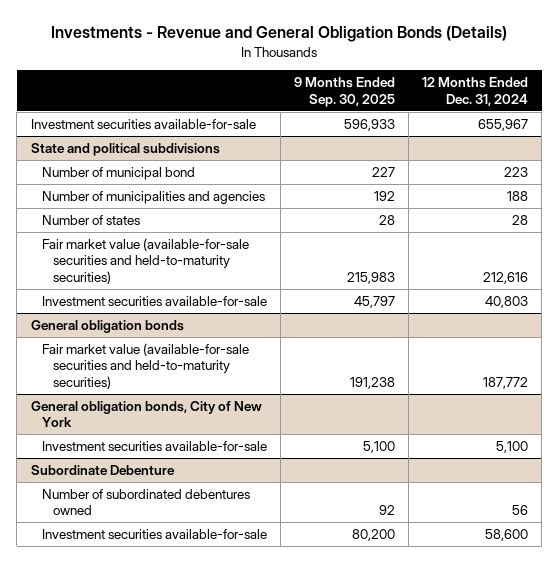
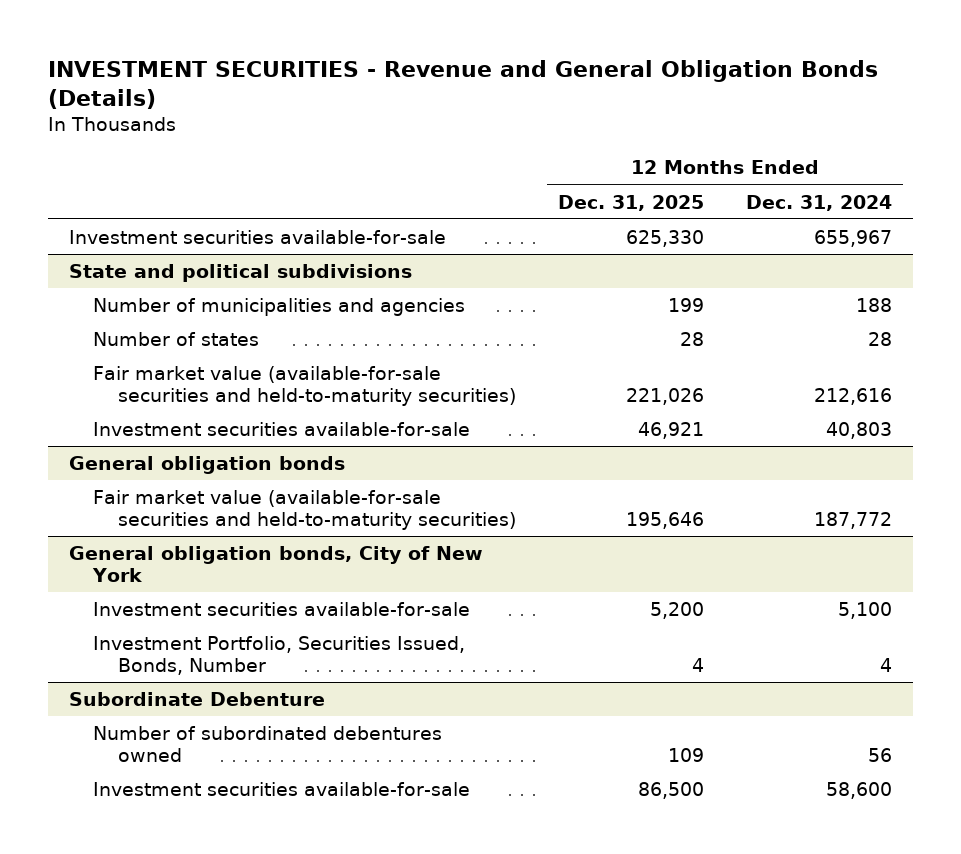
[51,26,508,43] Investments - Revenue and General Obligation Bonds (Details) -> [47,60,878,110] INVESTMENT SECURITIES - Revenue and General Obligation Bonds (Details)
[293,77,395,107] 9 Months Ended Sep. 30, 2025 -> none
none -> [557,194,704,211] Dec. 31, 2025
[41,166,195,180] Number of municipal bond -> none
none -> [93,635,466,676] Investment Portfolio, Securities Issued, Bonds, Number

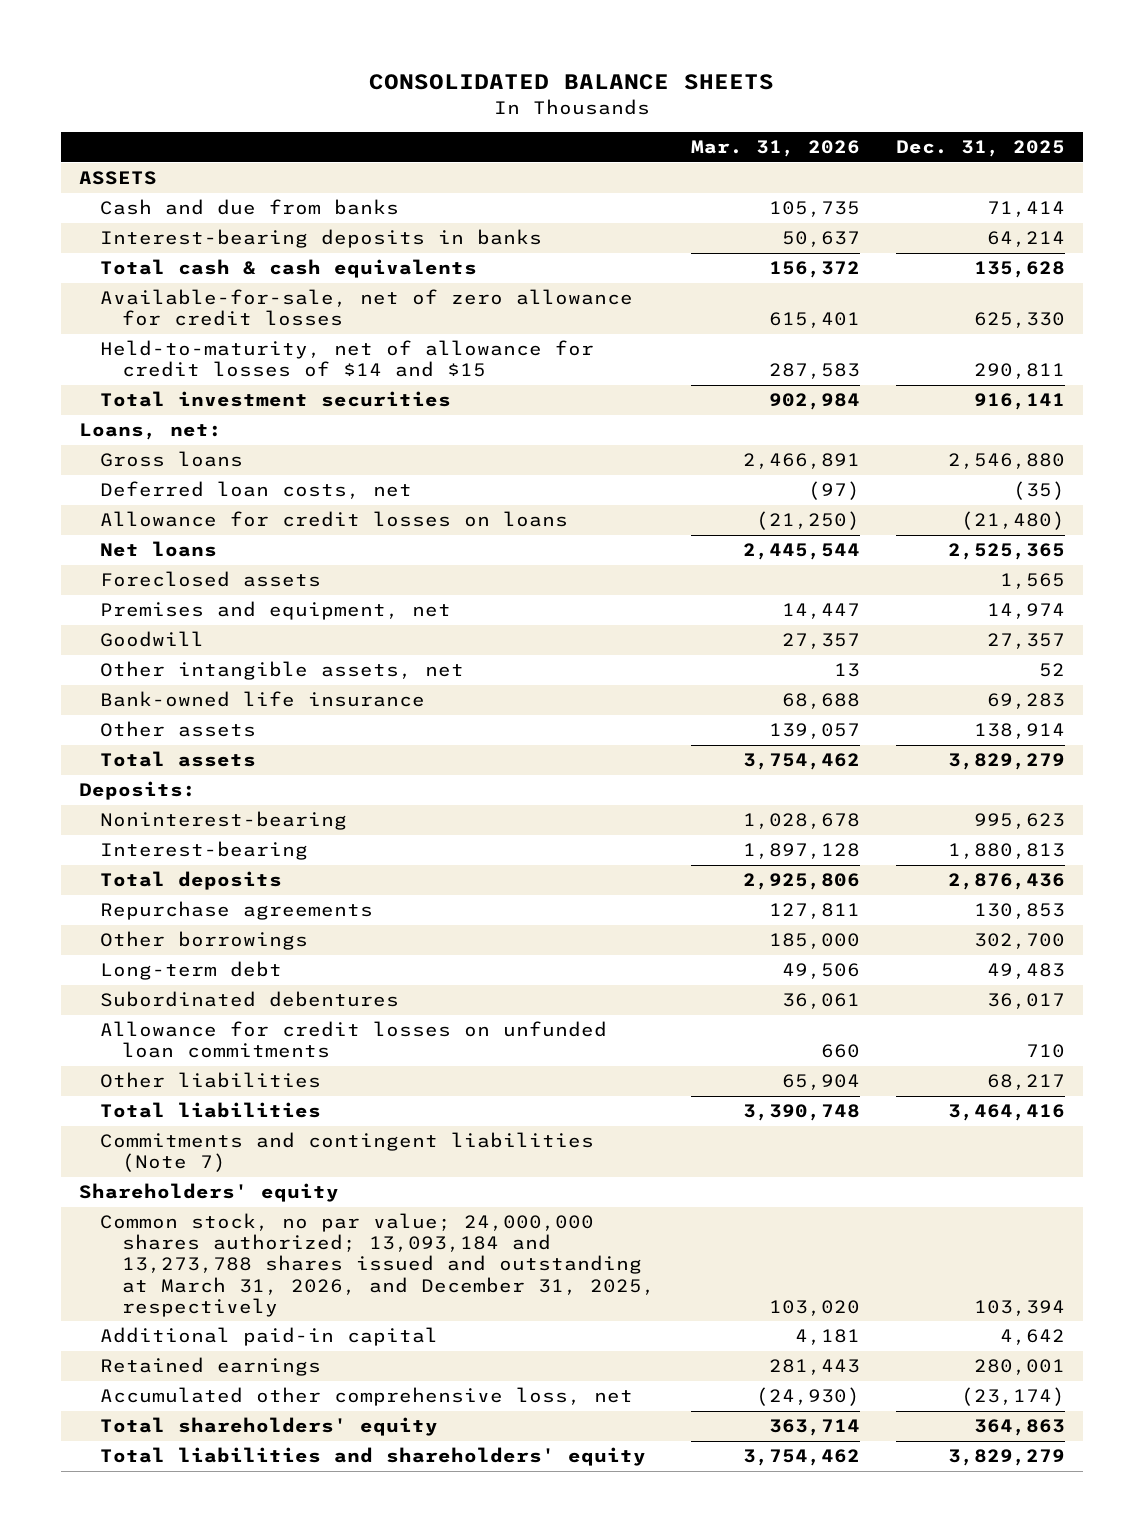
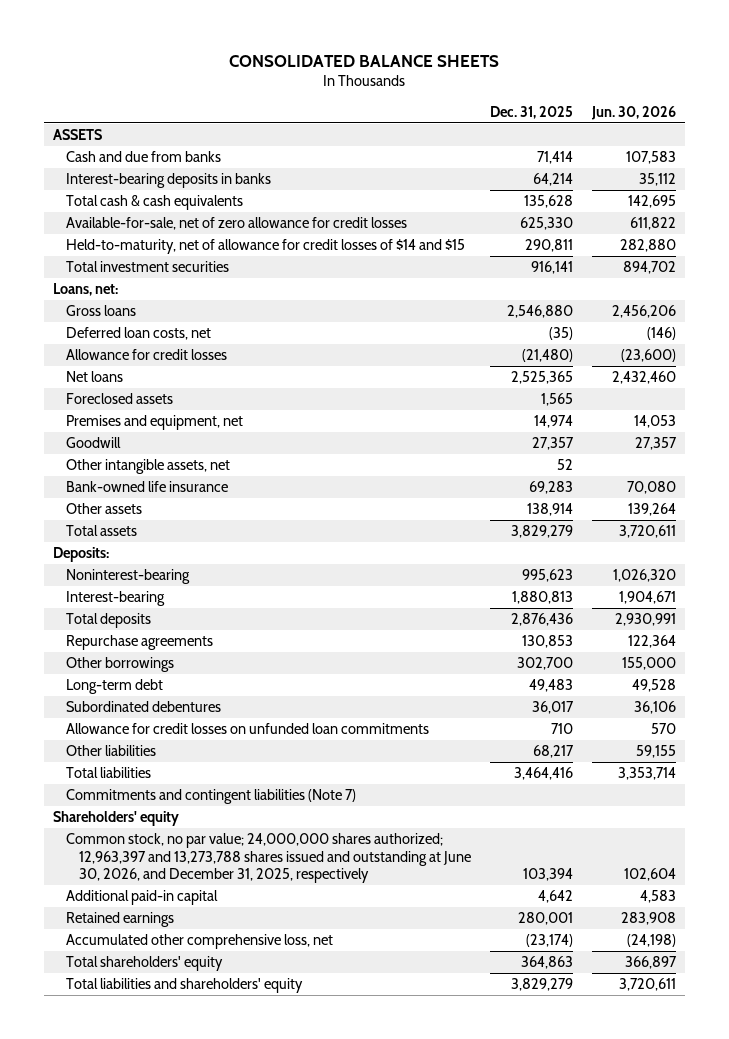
[690,140,860,158] Mar. 31, 2026 -> none
none -> [590,106,676,121] Jun. 30, 2026
[100,511,569,528] Allowance for credit losses on loans -> [66,349,228,361] Allowance for credit losses
[100,1213,656,1317] Common stock, no par value; 24,000,000 shares authorized; 13,093,184 and 13,273,788 shares issued and outstanding at March 31, 2026, and December 31, 2025, respectively -> [66,833,471,884] Common stock, no par value; 24,000,000 shares authorized; 12,963,397 and 13,273,788 shares issued and outstanding at June 30, 2026, and December 31, 2025, respectively

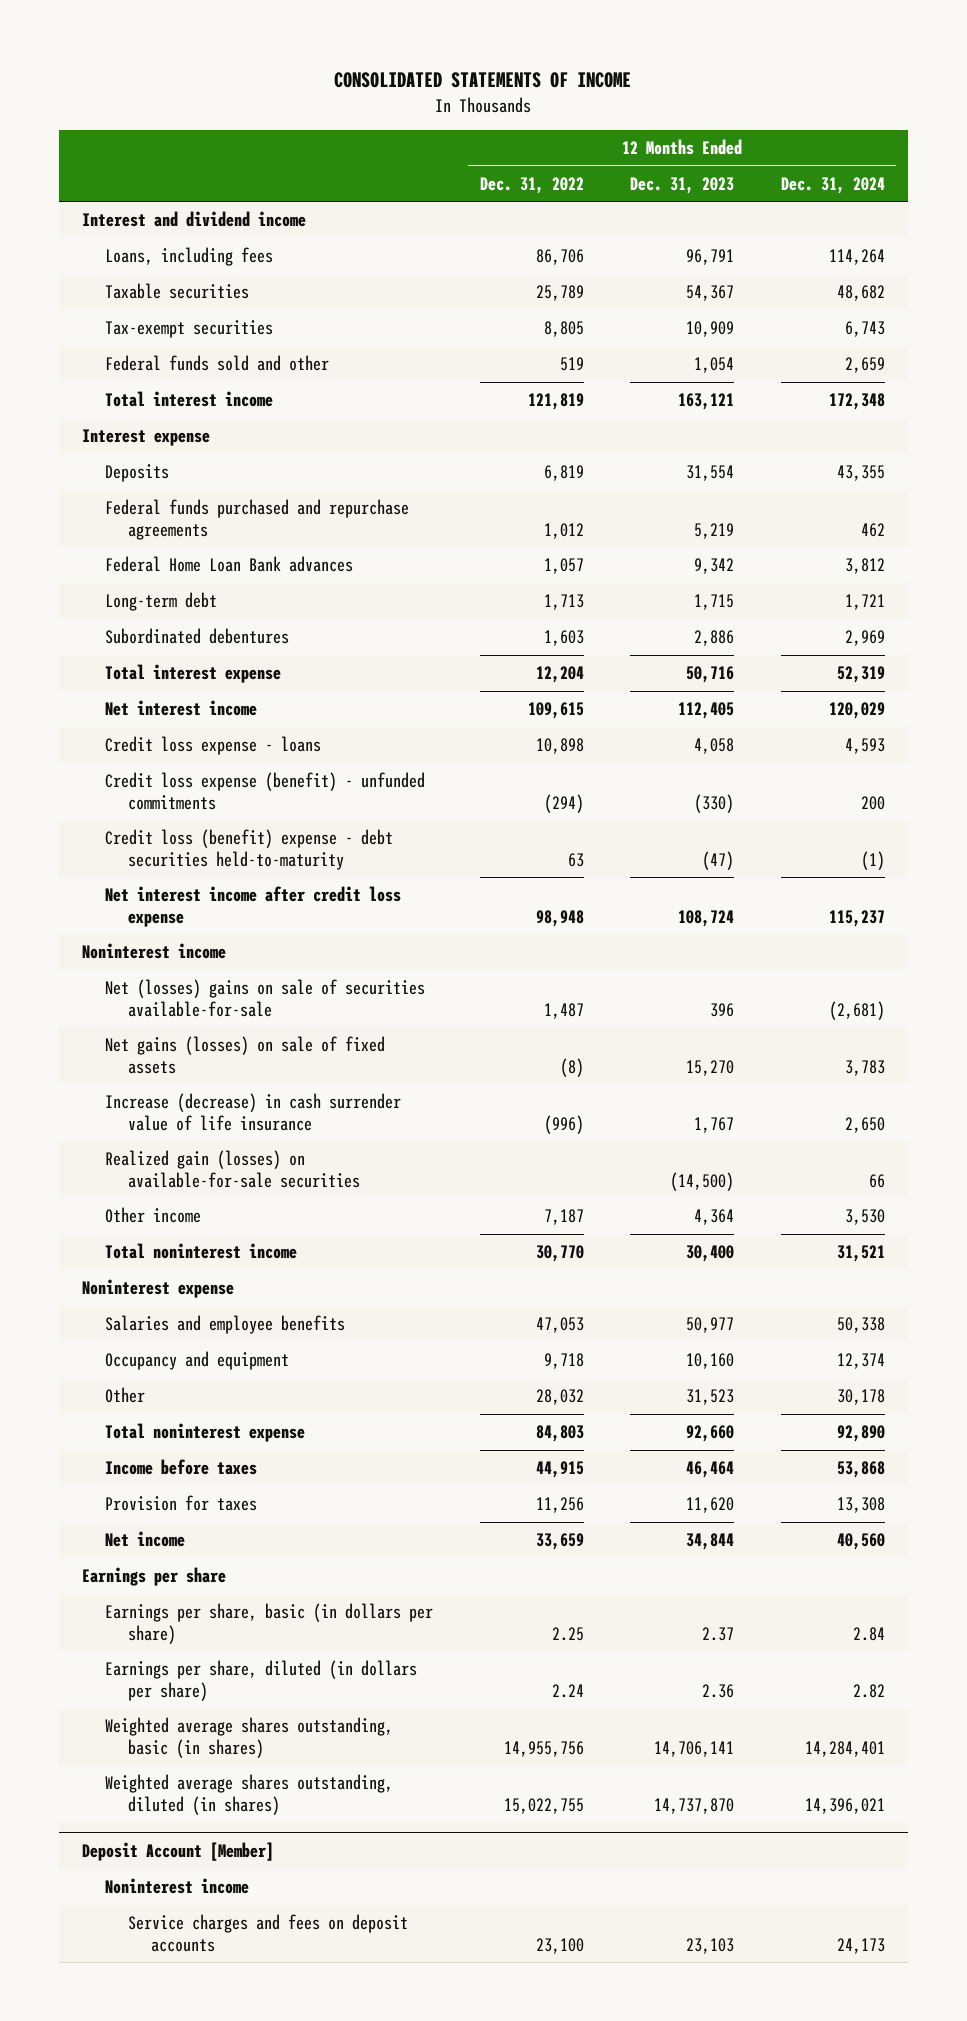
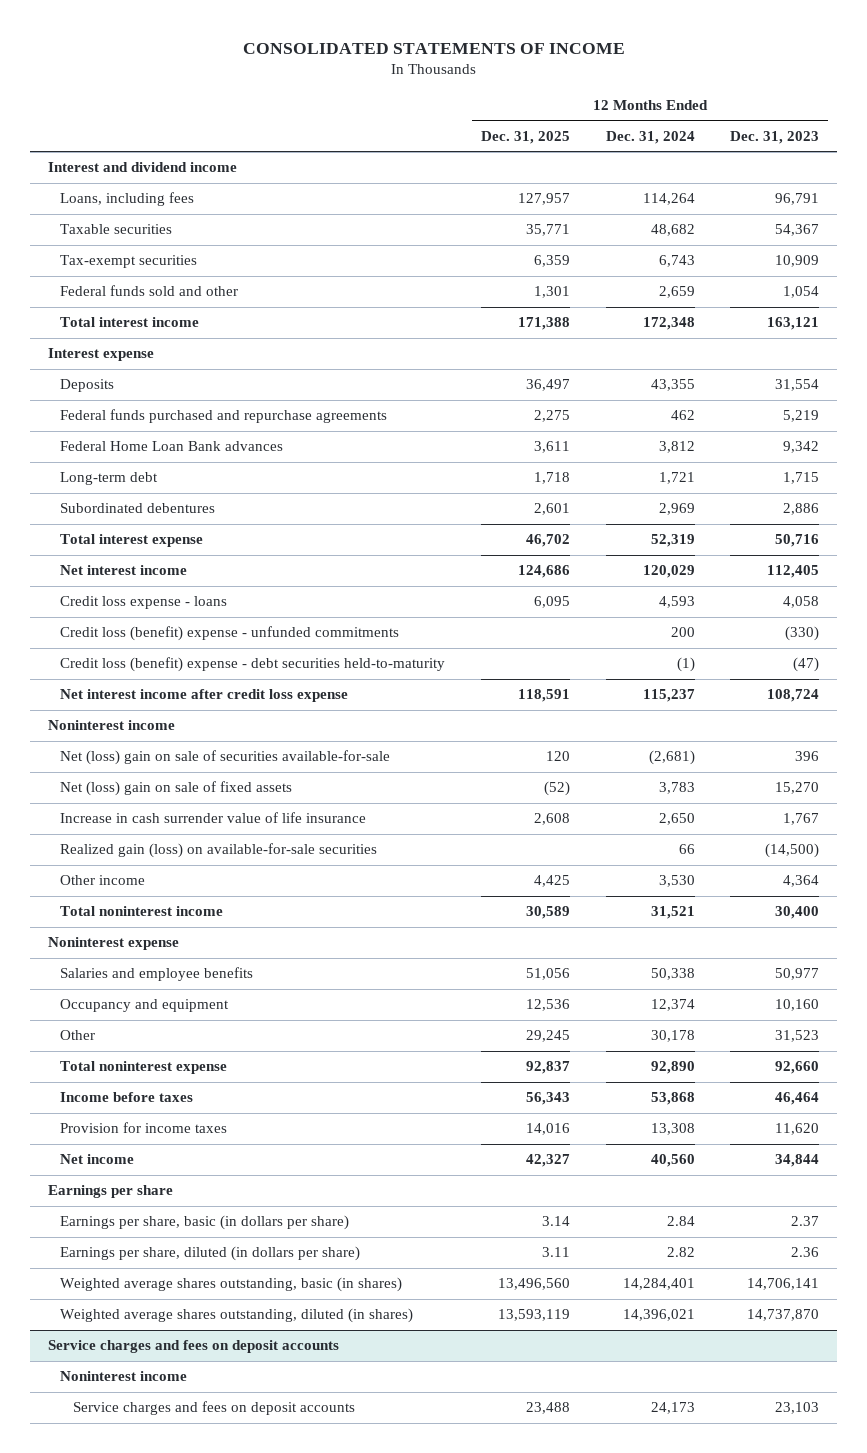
[479,176,584,194] Dec. 31, 2022 -> none
none -> [480,130,570,144] Dec. 31, 2025
[105,772,426,810] Credit loss expense (benefit) - unfunded commitments -> [60,626,400,642] Credit loss (benefit) expense - unfunded commitments
[105,979,426,1017] Net (losses) gains on sale of securities available-for-sale -> [60,750,391,766] Net (loss) gain on sale of securities available-for-sale
[105,1036,386,1074] Net gains (losses) on sale of fixed assets -> [60,781,293,797] Net (loss) gain on sale of fixed assets
[105,1093,402,1131] Increase (decrease) in cash surrender value of life insurance -> [60,812,367,824] Increase in cash surrender value of life insurance
[105,1150,361,1188] Realized gain (losses) on available-for-sale securities -> [60,843,378,859] Realized gain (loss) on available-for-sale securities
[105,1495,258,1512] Provision for taxes -> [60,1122,228,1134] Provision for income taxes
[82,1841,275,1861] Deposit Account [Member] -> [48,1340,340,1354] Service charges and fees on deposit accounts

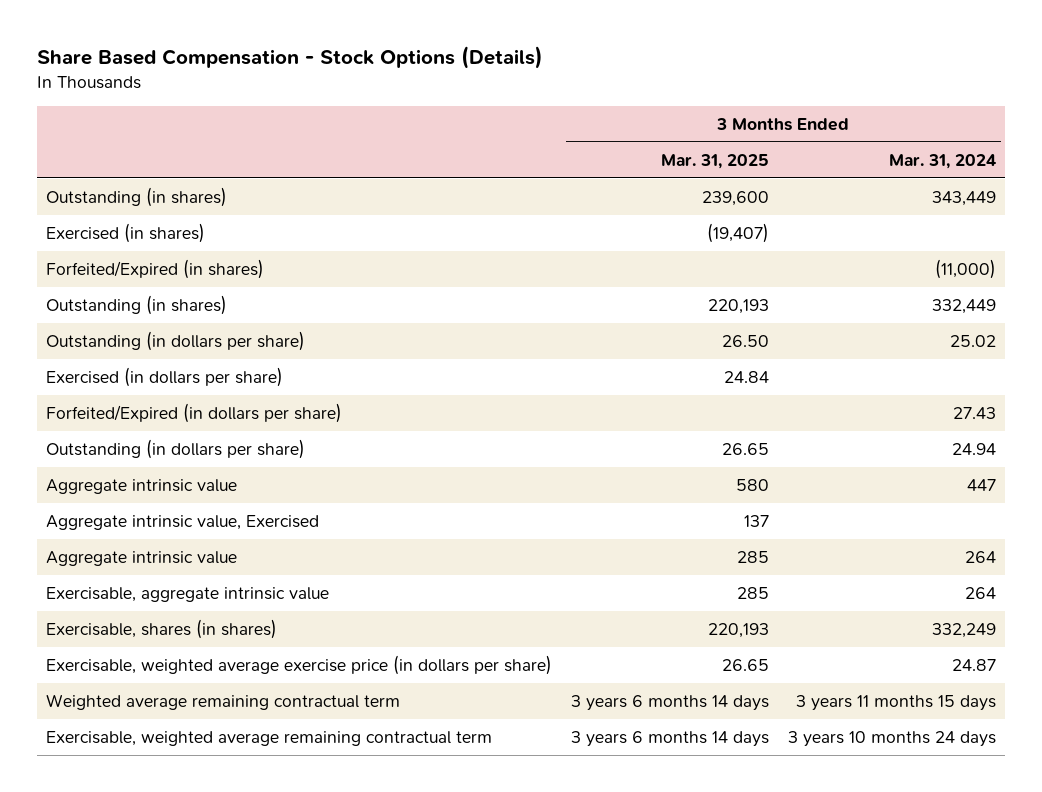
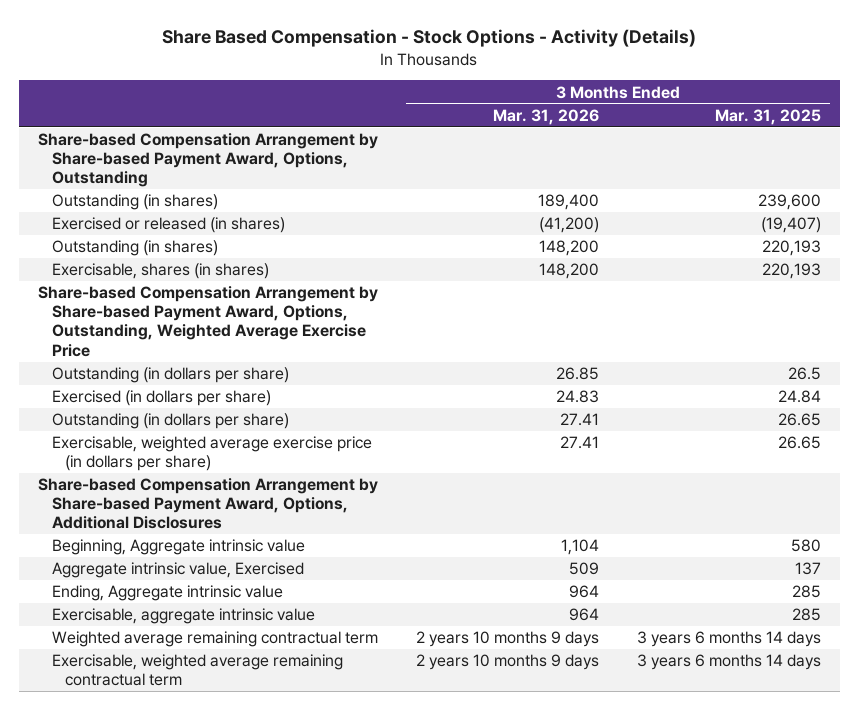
[36,46,543,70] Share Based Compensation - Stock Options (Details) -> [162,29,697,48] Share Based Compensation - Stock Options - Activity (Details)
[888,153,996,169] Mar. 31, 2024 -> none
none -> [492,108,599,125] Mar. 31, 2026
none -> [37,133,378,188] Share-based Compensation Arrangement by Share-based Payment Award, Options, Outstanding
[46,258,265,279] Forfeited/Expired (in shares) -> none
[46,222,206,243] Exercised (in shares) -> [51,217,285,234] Exercised or released (in shares)
[46,618,278,639] Exercisable, shares (in shares) -> [51,263,269,280] Exercisable, shares (in shares)
none -> [37,286,378,357] Share-based Compensation Arrangement by Share-based Payment Award, Options, Outstanding, Weighted Average Exercise Price
[722,334,770,347] 26.50 -> [787,367,821,381] 26.5
[46,402,343,423] Forfeited/Expired (in dollars per share) -> none
[46,654,553,675] Exercisable, weighted average exercise price (in dollars per share) -> [51,436,372,472] Exercisable, weighted average exercise price (in dollars per share)
none -> [37,478,378,530] Share-based Compensation Arrangement by Share-based Payment Award, Options, Additional Disclosures
[46,478,238,494] Aggregate intrinsic value -> [51,539,305,556] Beginning, Aggregate intrinsic value
[46,550,238,566] Aggregate intrinsic value -> [51,585,283,602] Ending, Aggregate intrinsic value

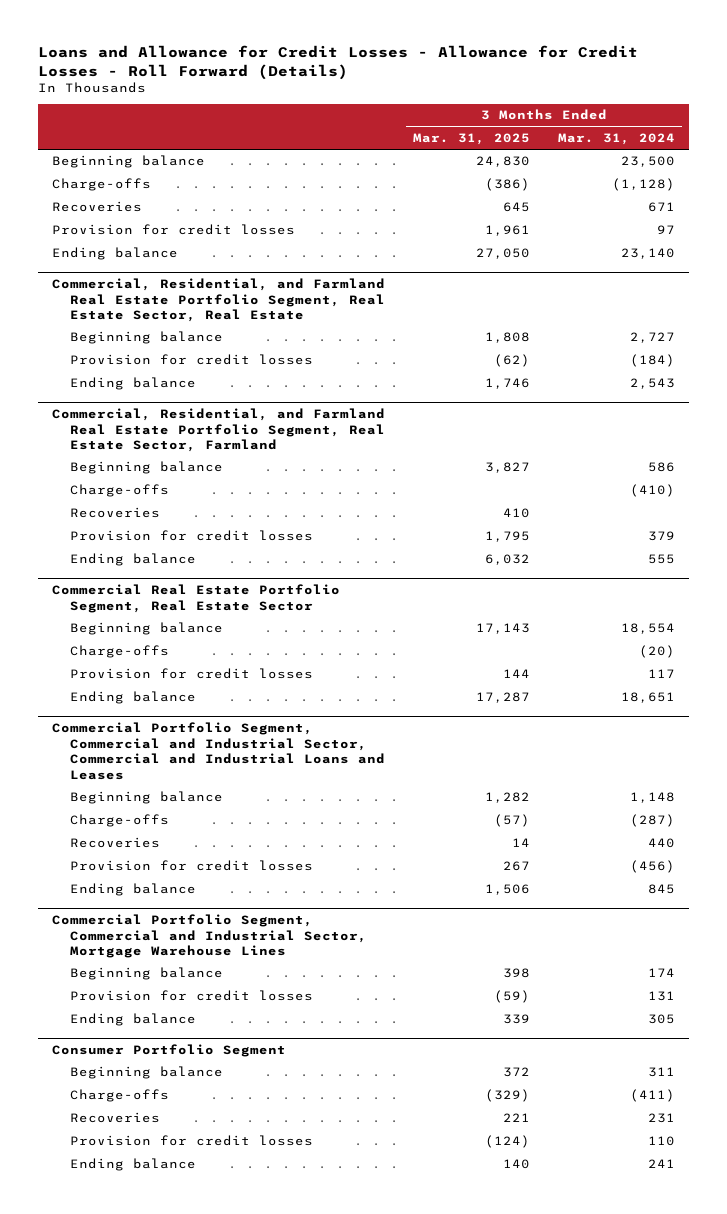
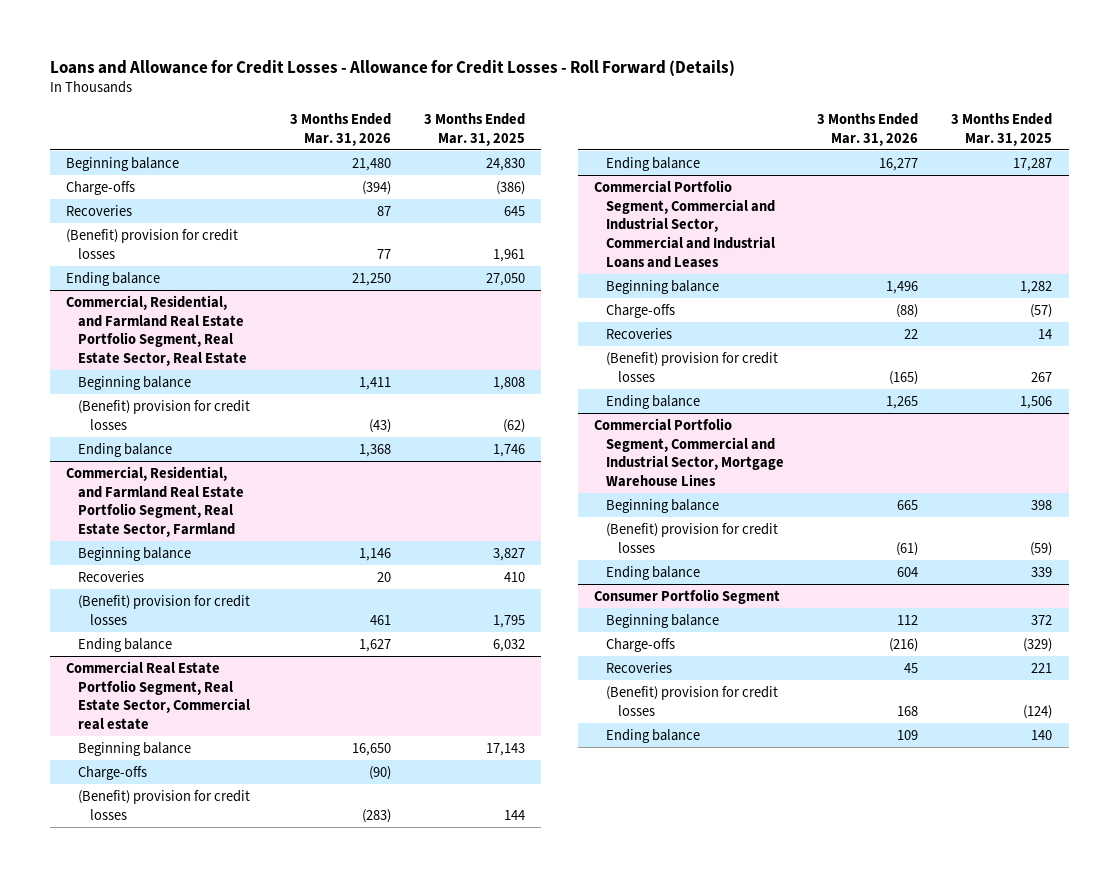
[558,132,676,145] Mar. 31, 2024 -> none
none -> [289,112,391,146] 3 Months Ended Mar. 31, 2026
[52,224,296,236] Provision for credit losses -> [66,228,239,259] (Benefit) provision for credit losses
[70,354,314,366] Provision for credit losses -> [78,399,251,430] (Benefit) provision for credit losses
[70,484,170,498] Charge-offs -> none
[70,530,314,542] Provision for credit losses -> [78,594,251,625] (Benefit) provision for credit losses
[52,584,341,613] Commercial Real Estate Portfolio Segment, Real Estate Sector -> [66,660,251,731] Commercial Real Estate Portfolio Segment, Real Estate Sector, Commercial real estate
[70,668,314,680] Provision for credit losses -> [78,789,251,820] (Benefit) provision for credit losses
[70,860,314,872] Provision for credit losses -> [606,351,779,382] (Benefit) provision for credit losses
[70,990,314,1002] Provision for credit losses -> [606,522,779,553] (Benefit) provision for credit losses
[70,1135,314,1147] Provision for credit losses -> [606,685,779,716] (Benefit) provision for credit losses

